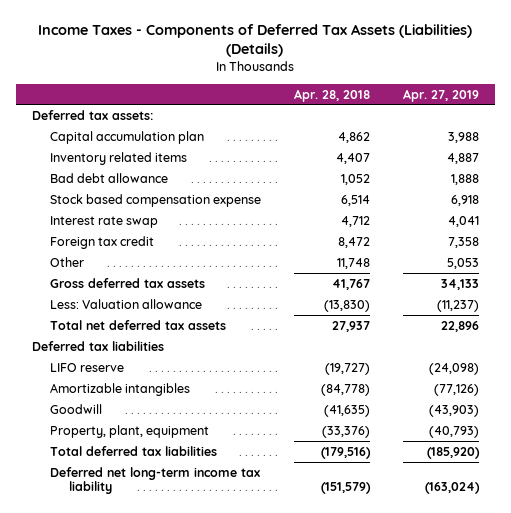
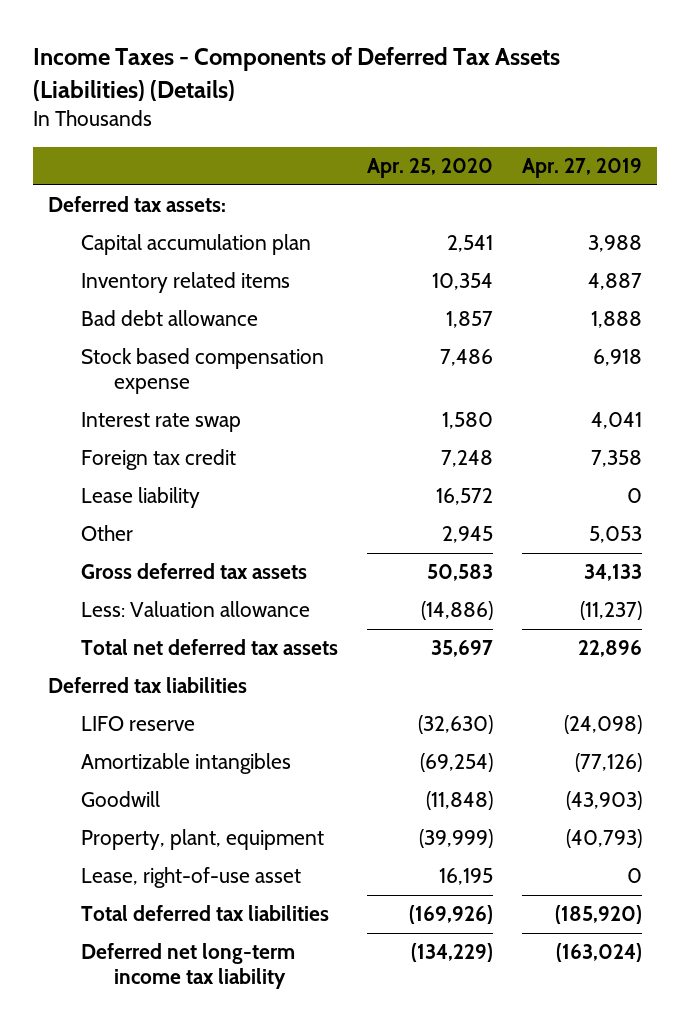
[294,88,371,102] Apr. 28, 2018 -> none
none -> [367,157,494,178] Apr. 25, 2020
none -> [80,487,200,509] Lease liability
none -> [80,867,301,889] Lease, right-of-use asset

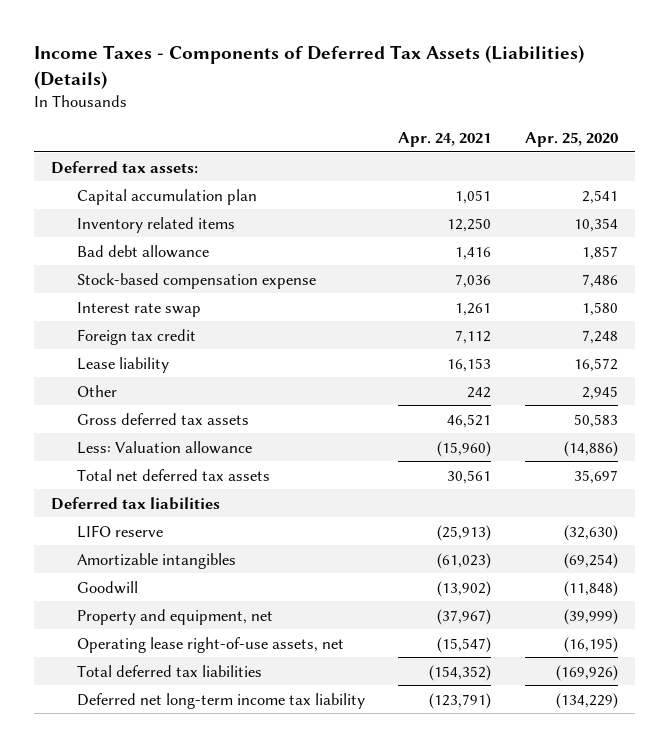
[522,157,643,178] Apr. 27, 2019 -> none
none -> [398,131,492,147] Apr. 24, 2021
[80,348,324,395] Stock based compensation expense -> [76,272,316,289] Stock-based compensation expense
[80,829,324,851] Property, plant, equipment -> [76,608,273,625] Property and equipment, net
[80,867,301,889] Lease, right-of-use asset -> [76,636,344,653] Operating lease right-of-use assets, net
[439,868,494,886] 16,195 -> [564,636,619,653] (16,195)

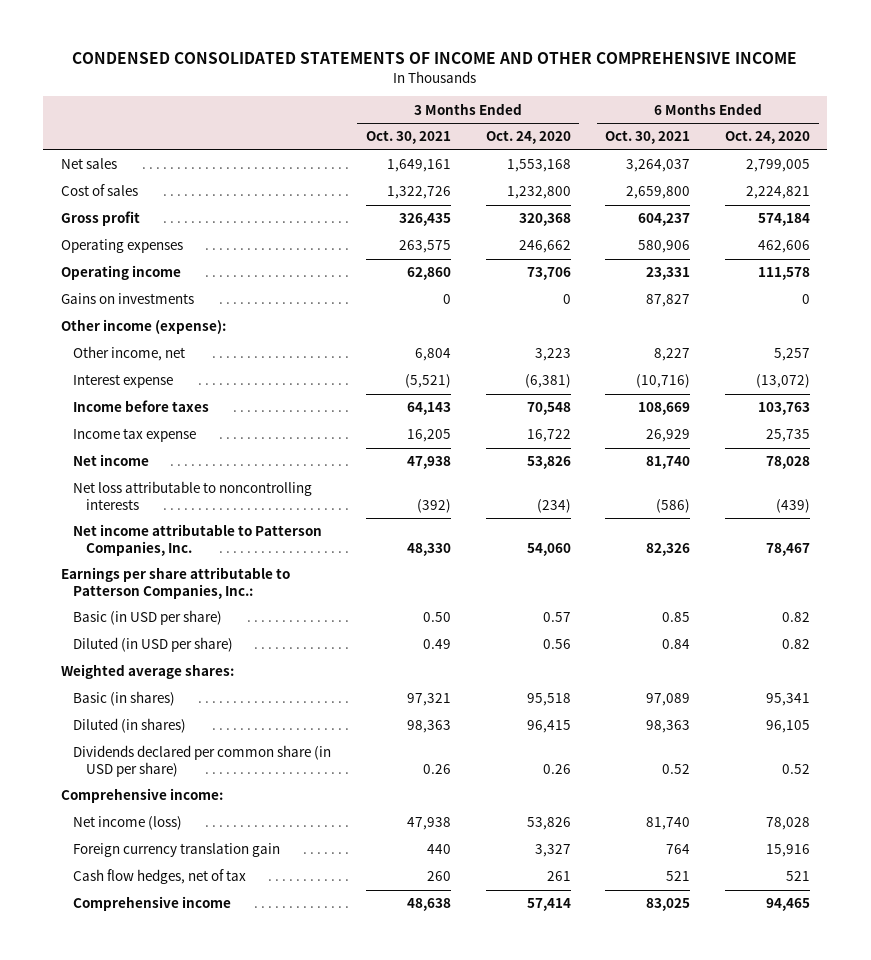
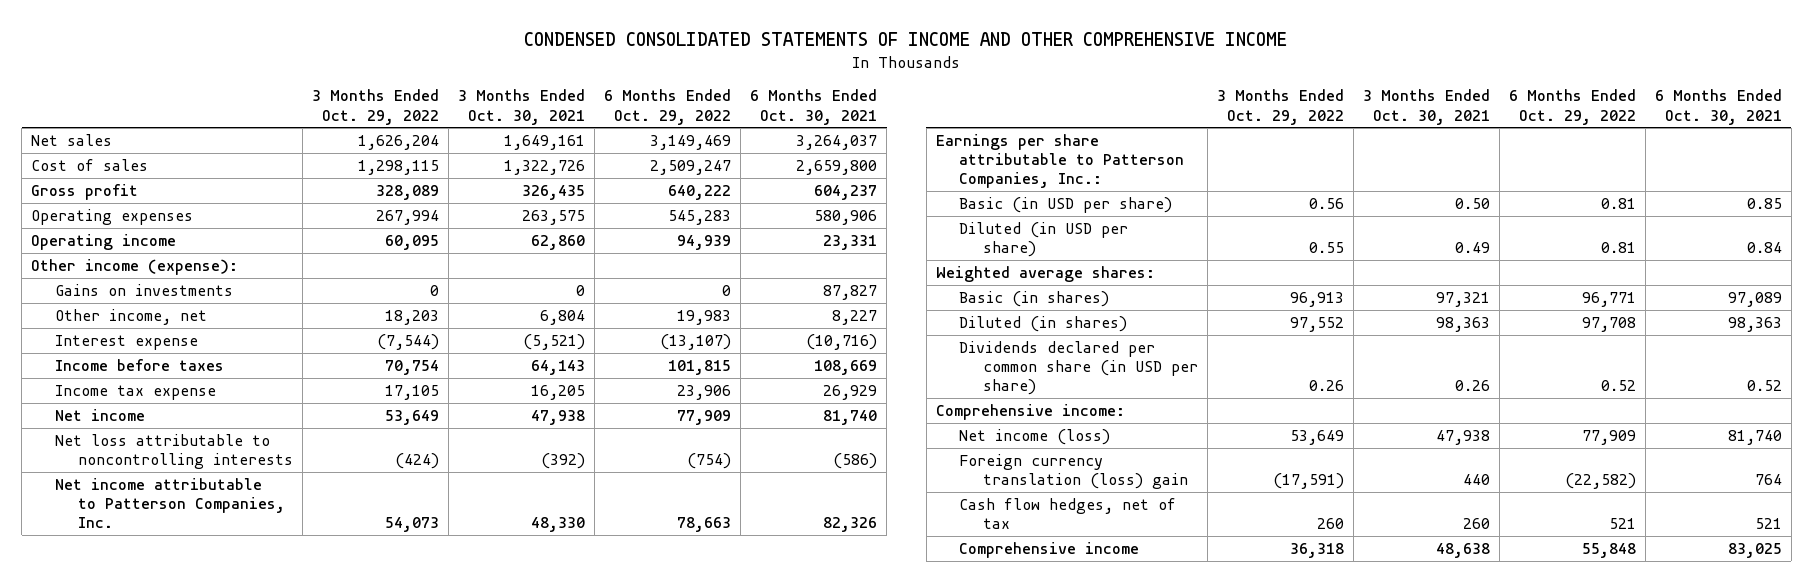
[485,130,571,145] Oct. 24, 2020 -> none
[725,130,811,145] Oct. 24, 2020 -> none
none -> [312,89,440,125] 3 Months Ended Oct. 29, 2022
none -> [604,89,732,125] 6 Months Ended Oct. 29, 2022
[60,293,194,305] Gains on investments -> [54,283,233,296] Gains on investments
[73,843,281,858] Foreign currency translation gain -> [959,453,1188,489] Foreign currency translation (loss) gain

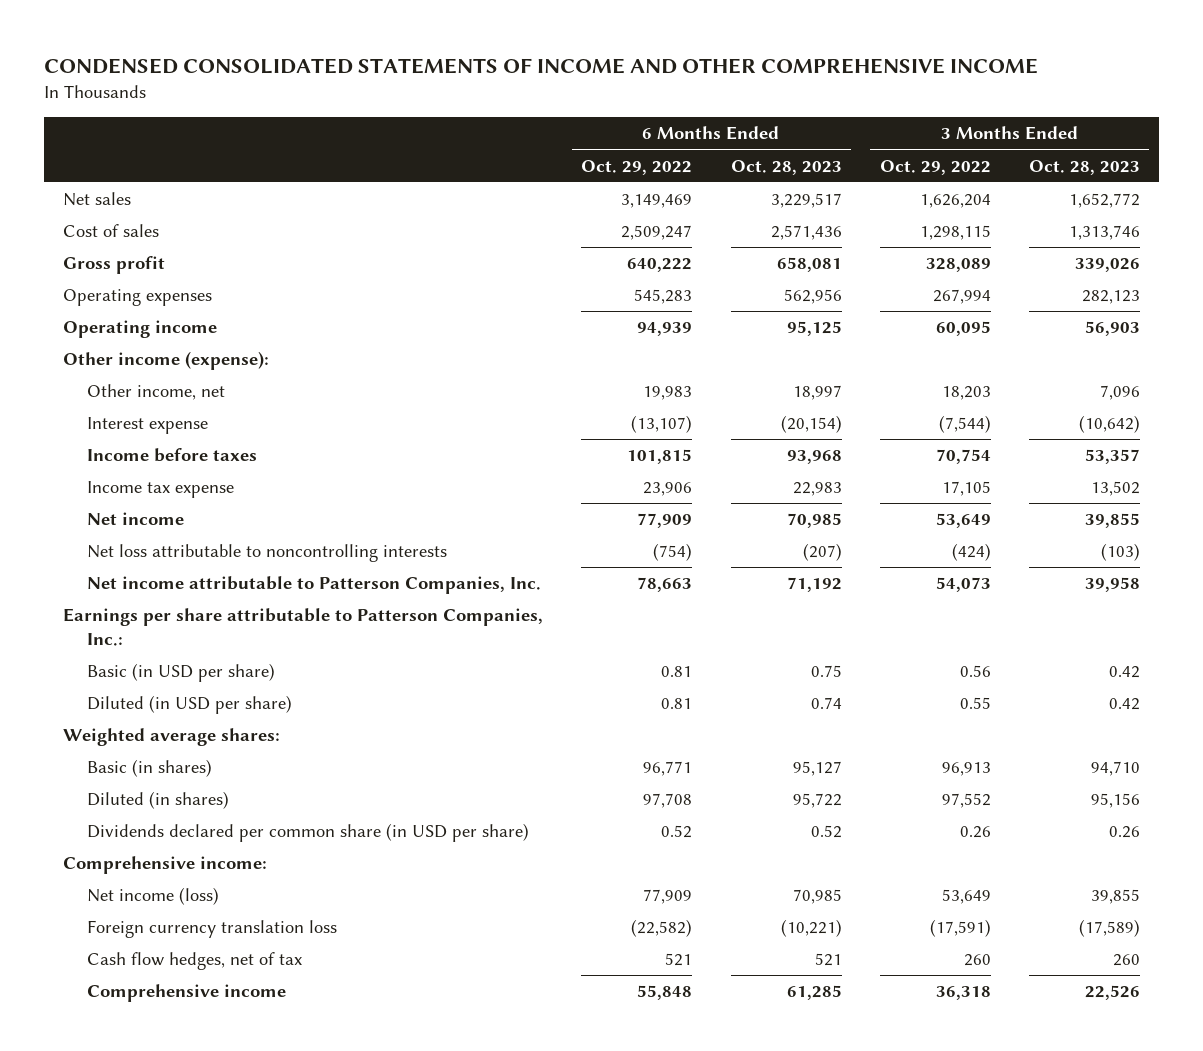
[458,89,586,125] 3 Months Ended Oct. 30, 2021 -> none
[750,89,878,125] 6 Months Ended Oct. 30, 2021 -> none
none -> [730,159,842,175] Oct. 28, 2023
none -> [1028,159,1140,175] Oct. 28, 2023
[54,283,233,296] Gains on investments -> none
[959,453,1188,489] Foreign currency translation (loss) gain -> [87,920,338,939] Foreign currency translation loss

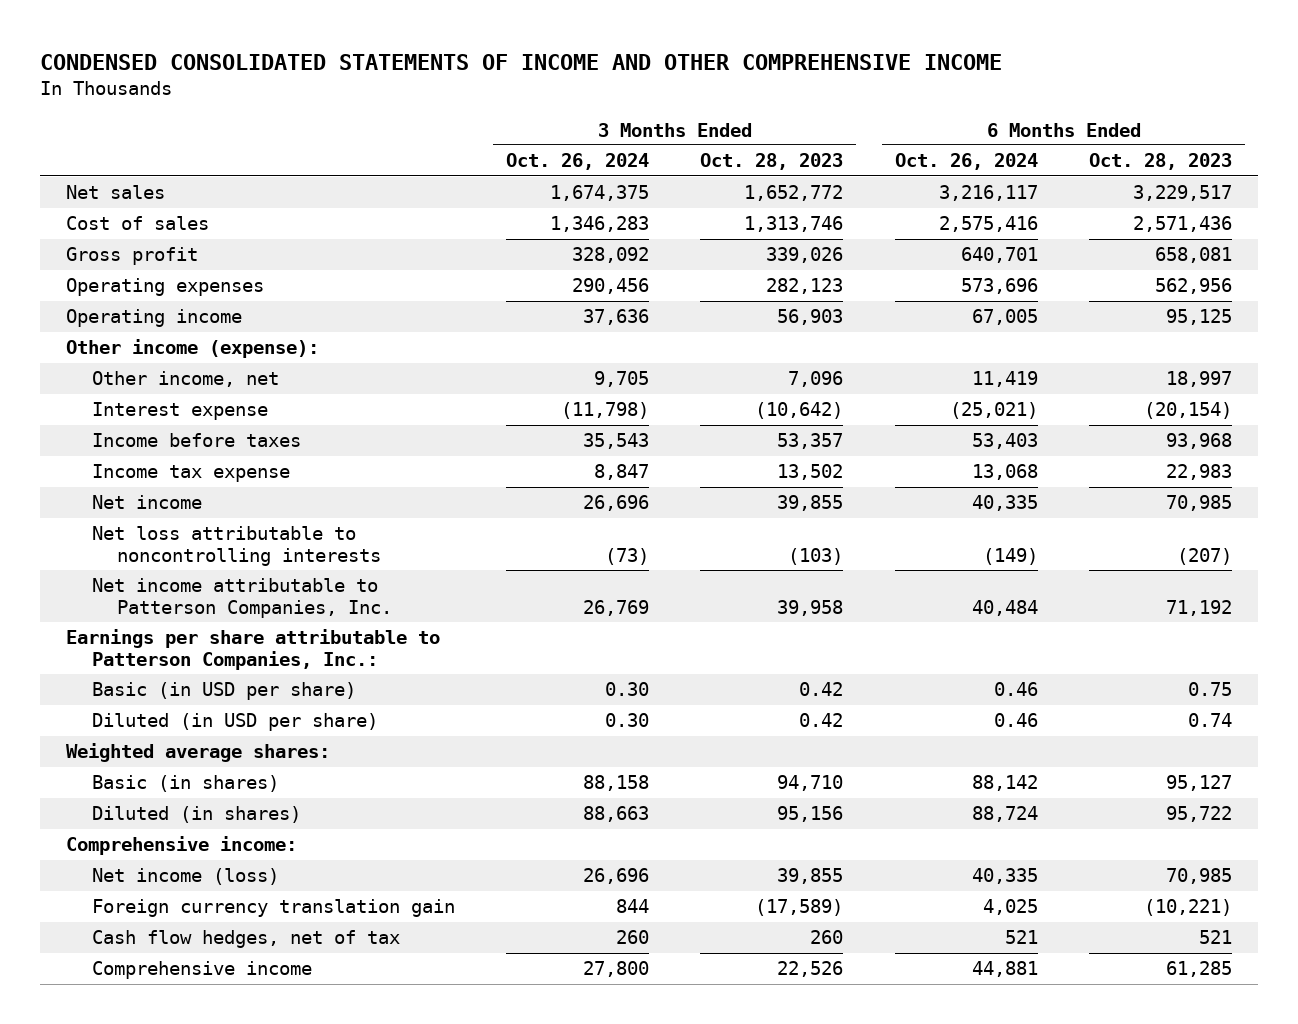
[581,159,693,175] Oct. 29, 2022 -> none
[879,159,991,175] Oct. 29, 2022 -> none
none -> [505,153,649,171] Oct. 26, 2024
none -> [894,153,1038,171] Oct. 26, 2024
[87,823,530,843] Dividends declared per common share (in USD per share) -> none
[87,920,338,939] Foreign currency translation loss -> [91,899,455,918] Foreign currency translation gain

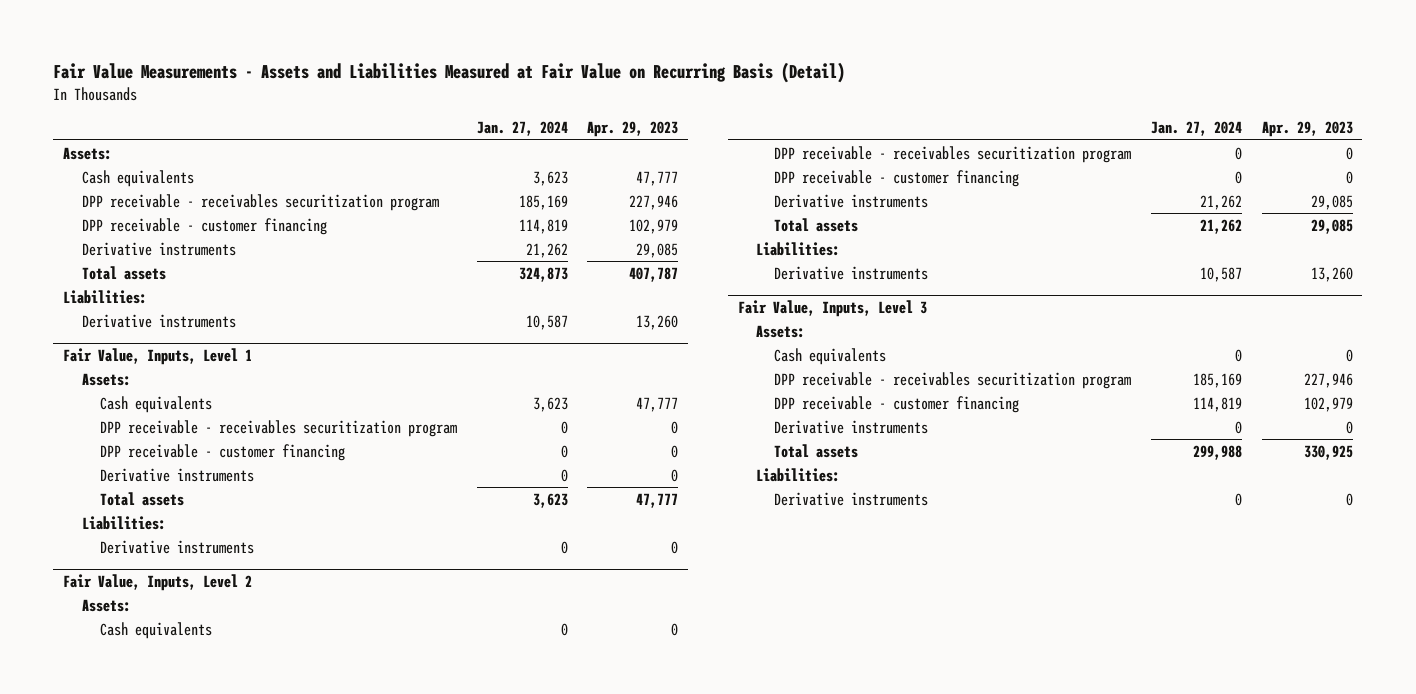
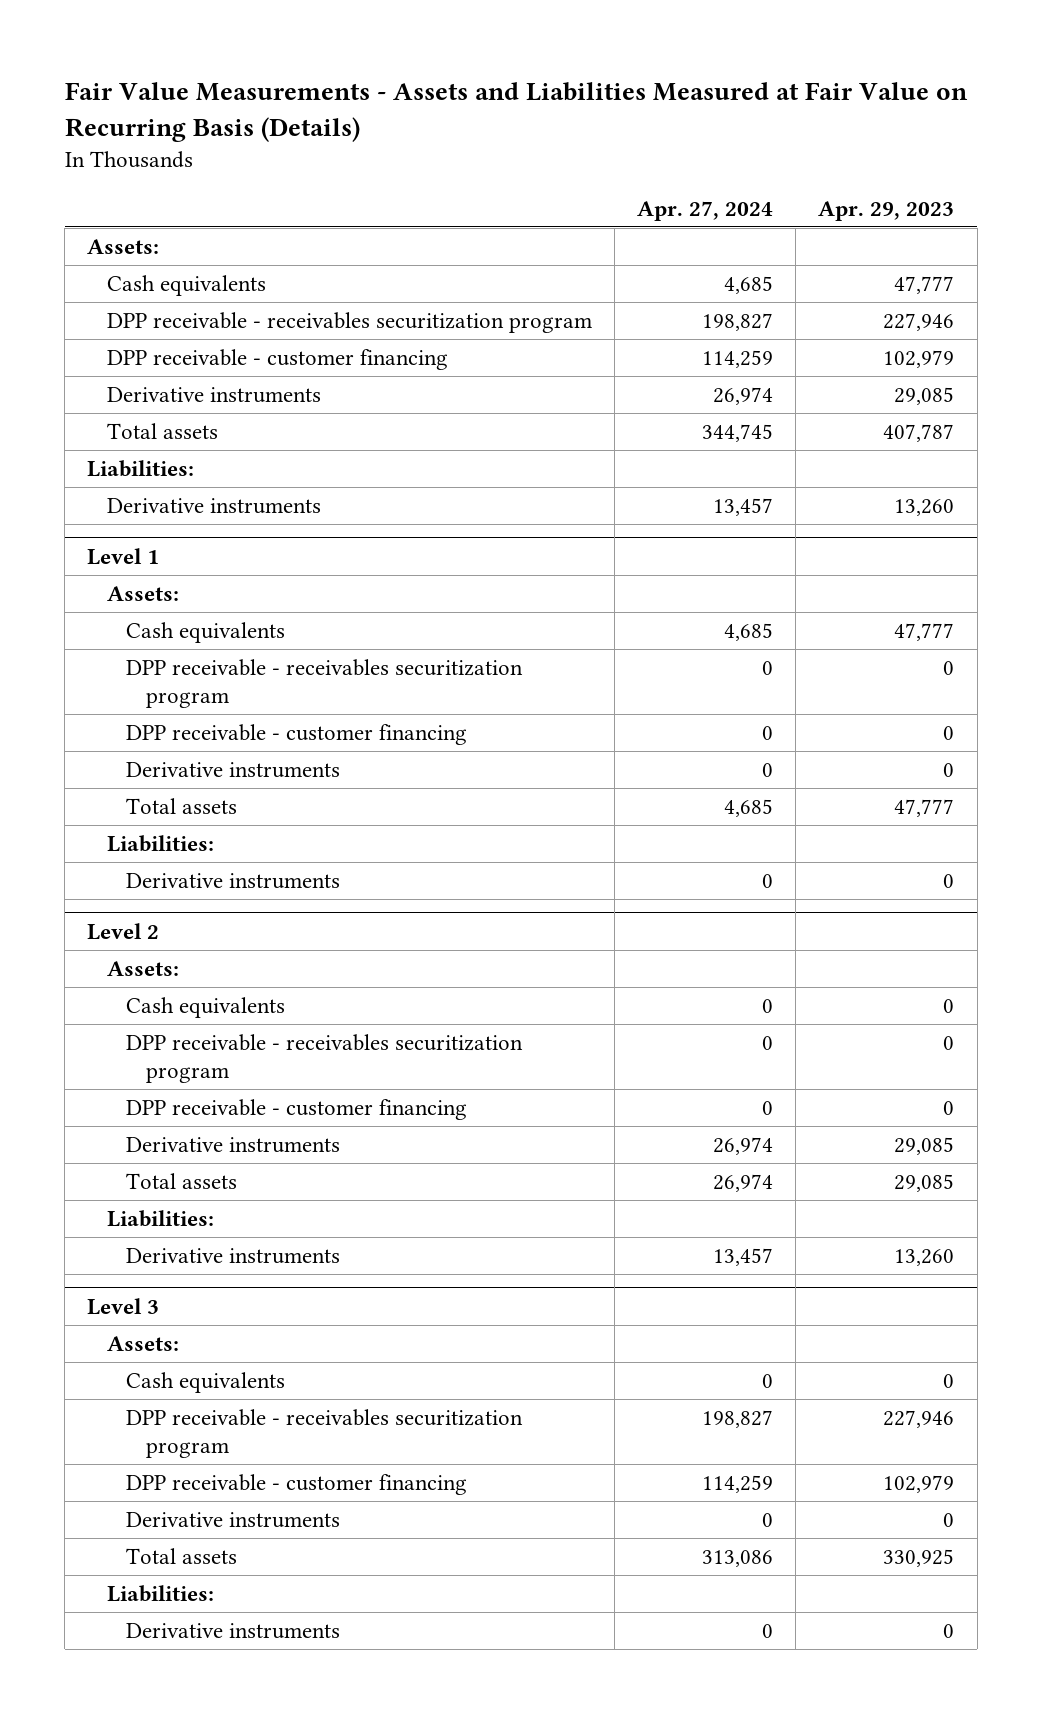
[53,62,846,84] Fair Value Measurements - Assets and Liabilities Measured at Fair Value on Recurring Basis (Detail) -> [64,82,968,142] Fair Value Measurements - Assets and Liabilities Measured at Fair Value on Recurring Basis (Details)
[476,121,568,137] Jan. 27, 2024 -> none
none -> [637,200,774,221] Apr. 27, 2024
[63,347,253,365] Fair Value, Inputs, Level 1 -> [87,548,160,566] Level 1
[63,573,253,591] Fair Value, Inputs, Level 2 -> [87,923,160,941] Level 2
[737,299,927,317] Fair Value, Inputs, Level 3 -> [87,1298,160,1316] Level 3

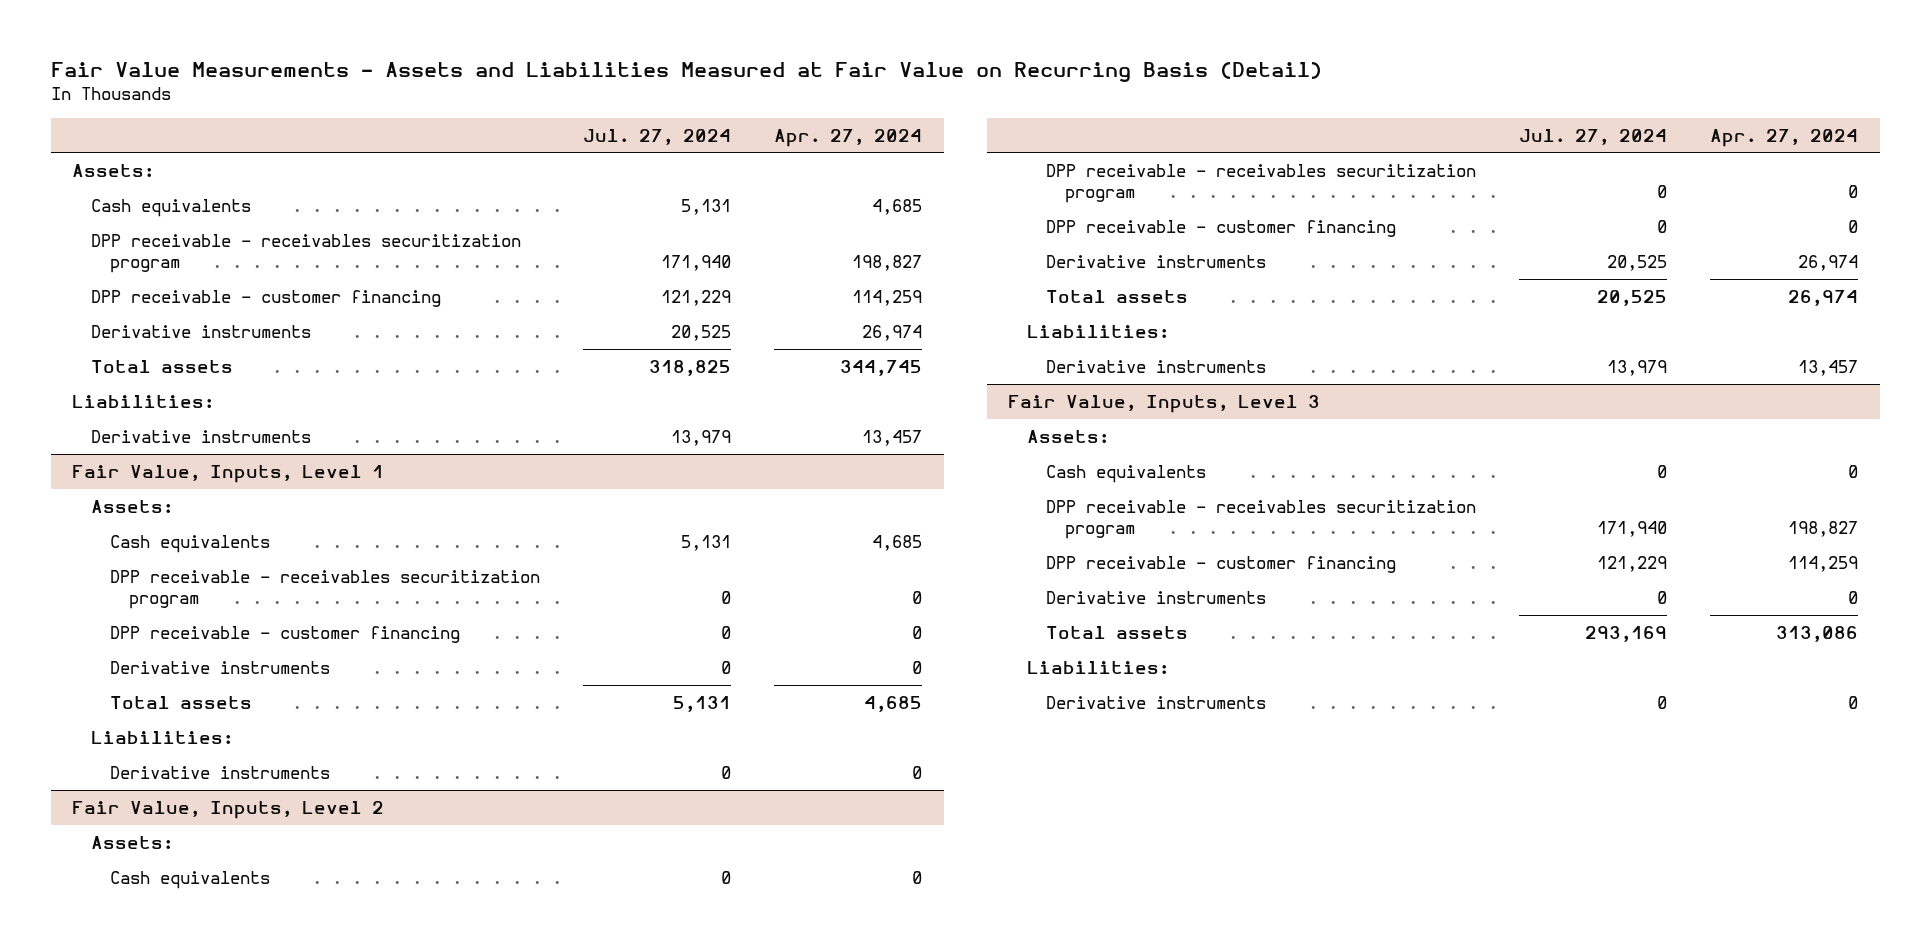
[64,82,968,142] Fair Value Measurements - Assets and Liabilities Measured at Fair Value on Recurring Basis (Details) -> [50,62,1322,83] Fair Value Measurements - Assets and Liabilities Measured at Fair Value on Recurring Basis (Detail)
[818,200,955,221] Apr. 29, 2023 -> none
none -> [583,128,732,145] Jul. 27, 2024
[87,548,160,566] Level 1 -> [72,464,385,483] Fair Value, Inputs, Level 1
[87,923,160,941] Level 2 -> [72,800,385,819] Fair Value, Inputs, Level 2
[87,1298,160,1316] Level 3 -> [1008,394,1321,413] Fair Value, Inputs, Level 3

